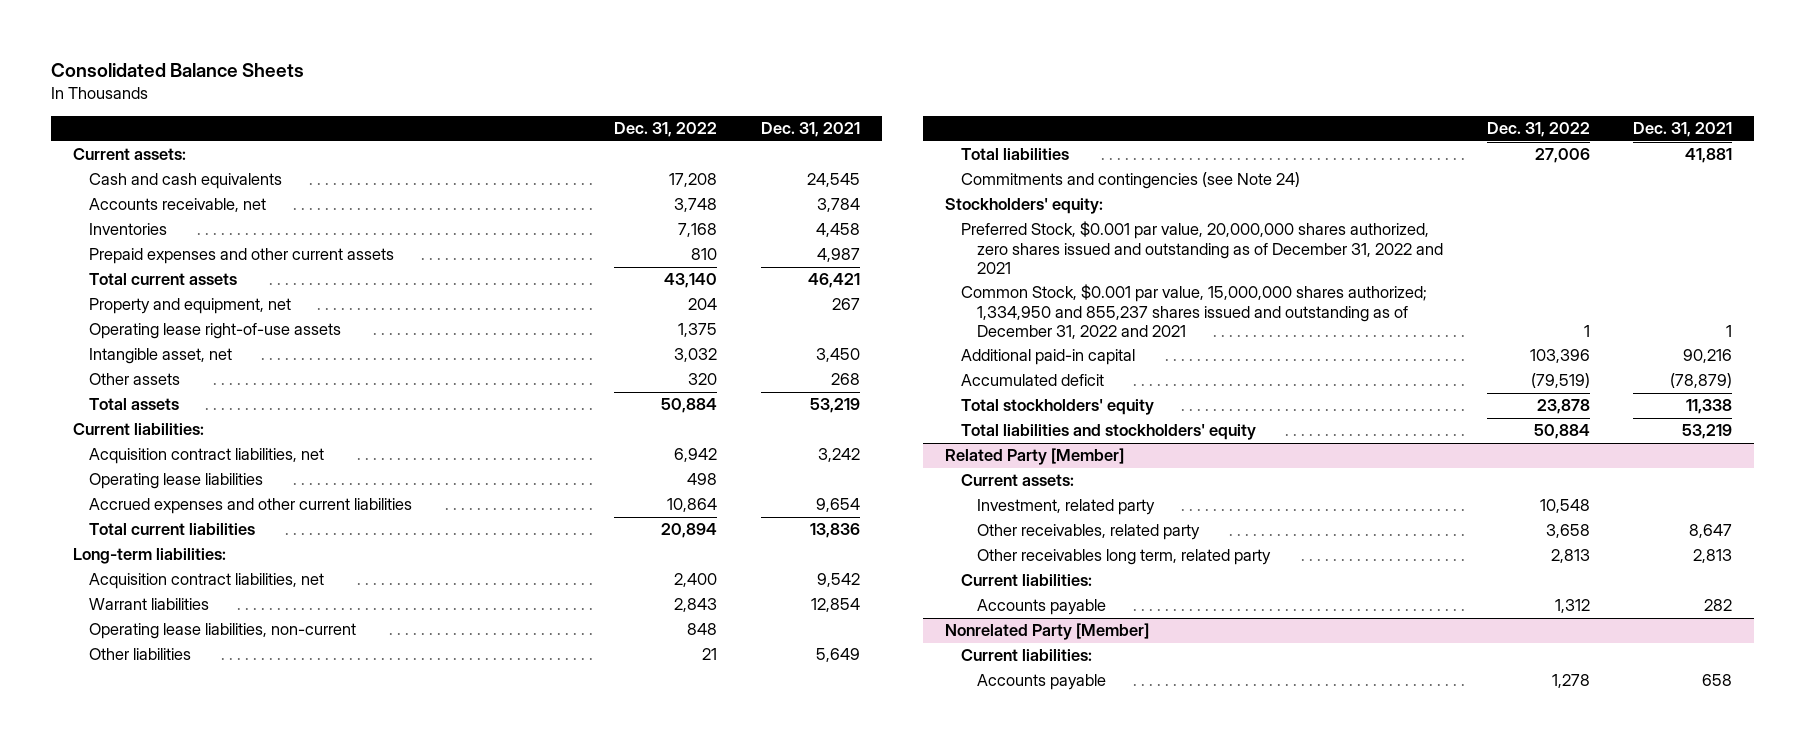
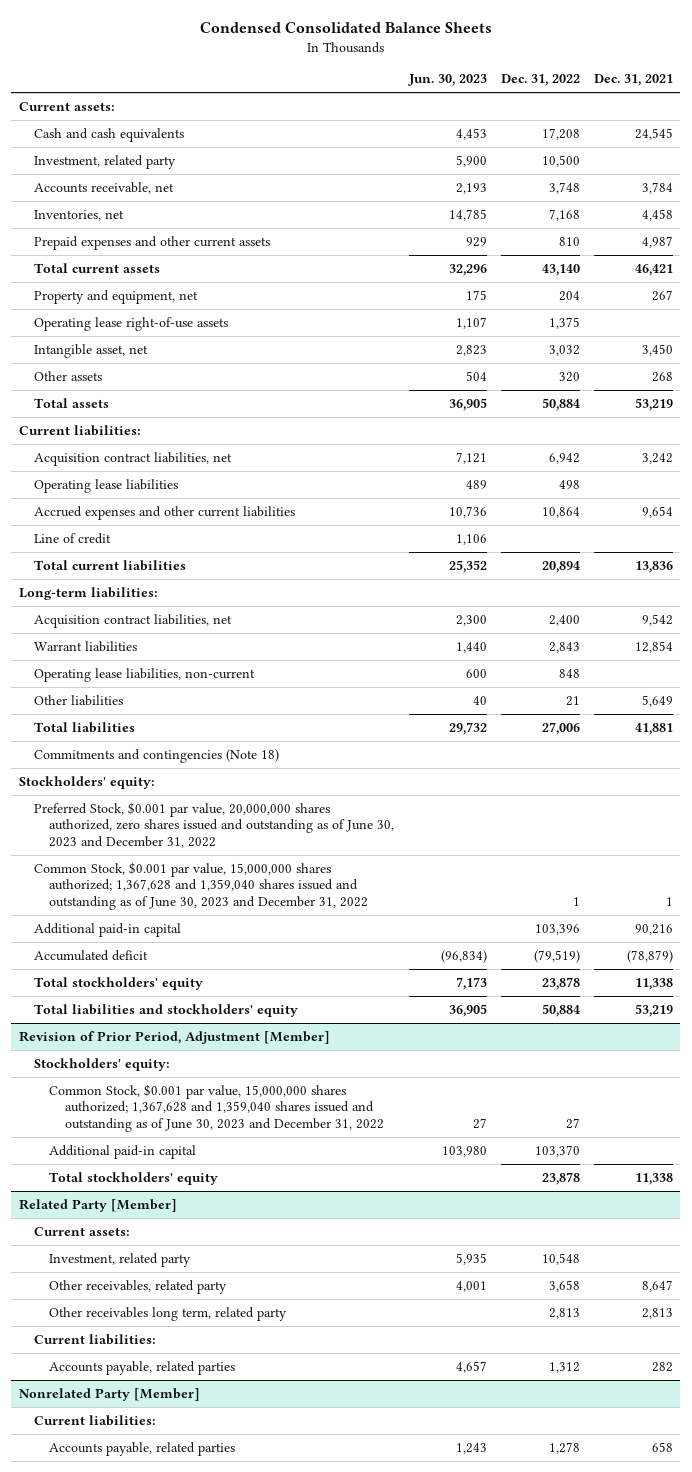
[51,62,305,77] Consolidated Balance Sheets -> [199,22,492,34] Condensed Consolidated Balance Sheets
none -> [407,74,487,87] Jun. 30, 2023
none -> [33,154,176,169] Investment, related party
[88,223,167,236] Inventories -> [33,209,124,221] Inventories, net
none -> [33,532,111,544] Line of credit
[961,172,1301,190] Commitments and contingencies (see Note 24) -> [33,748,279,763] Commitments and contingencies (Note 18)
[961,221,1444,275] Preferred Stock, $0.001 par value, 20,000,000 shares authorized, zero shares issued and outstanding as of December 31, 2022 and 2021 -> [33,801,395,848] Preferred Stock, $0.001 par value, 20,000,000 shares authorized, zero shares issued and outstanding as of June 30, 2023 and December 31, 2022
[961,284,1428,340] Common Stock, $0.001 par value, 15,000,000 shares authorized; 1,334,950 and 855,237 shares issued and outstanding as of December 31, 2022 and 2021 -> [33,861,369,910] Common Stock, $0.001 par value, 15,000,000 shares authorized; 1,367,628 and 1,359,040 shares issued and outstanding as of June 30, 2023 and December 31, 2022
none -> [18,1030,330,1044] Revision of Prior Period, Adjustment [Member]
none -> [33,1057,170,1071] Stockholders' equity:
none -> [49,1083,384,1132] Common Stock, $0.001 par value, 15,000,000 shares authorized; 1,367,628 and 1,359,040 shares issued and outstanding as of June 30, 2023 and December 31, 2022
none -> [49,1144,197,1159] Additional paid-in capital
none -> [49,1171,219,1185] Total stockholders' equity
[977,599,1107,616] Accounts payable -> [49,1360,236,1375] Accounts payable, related parties
[977,674,1107,691] Accounts payable -> [49,1441,236,1456] Accounts payable, related parties

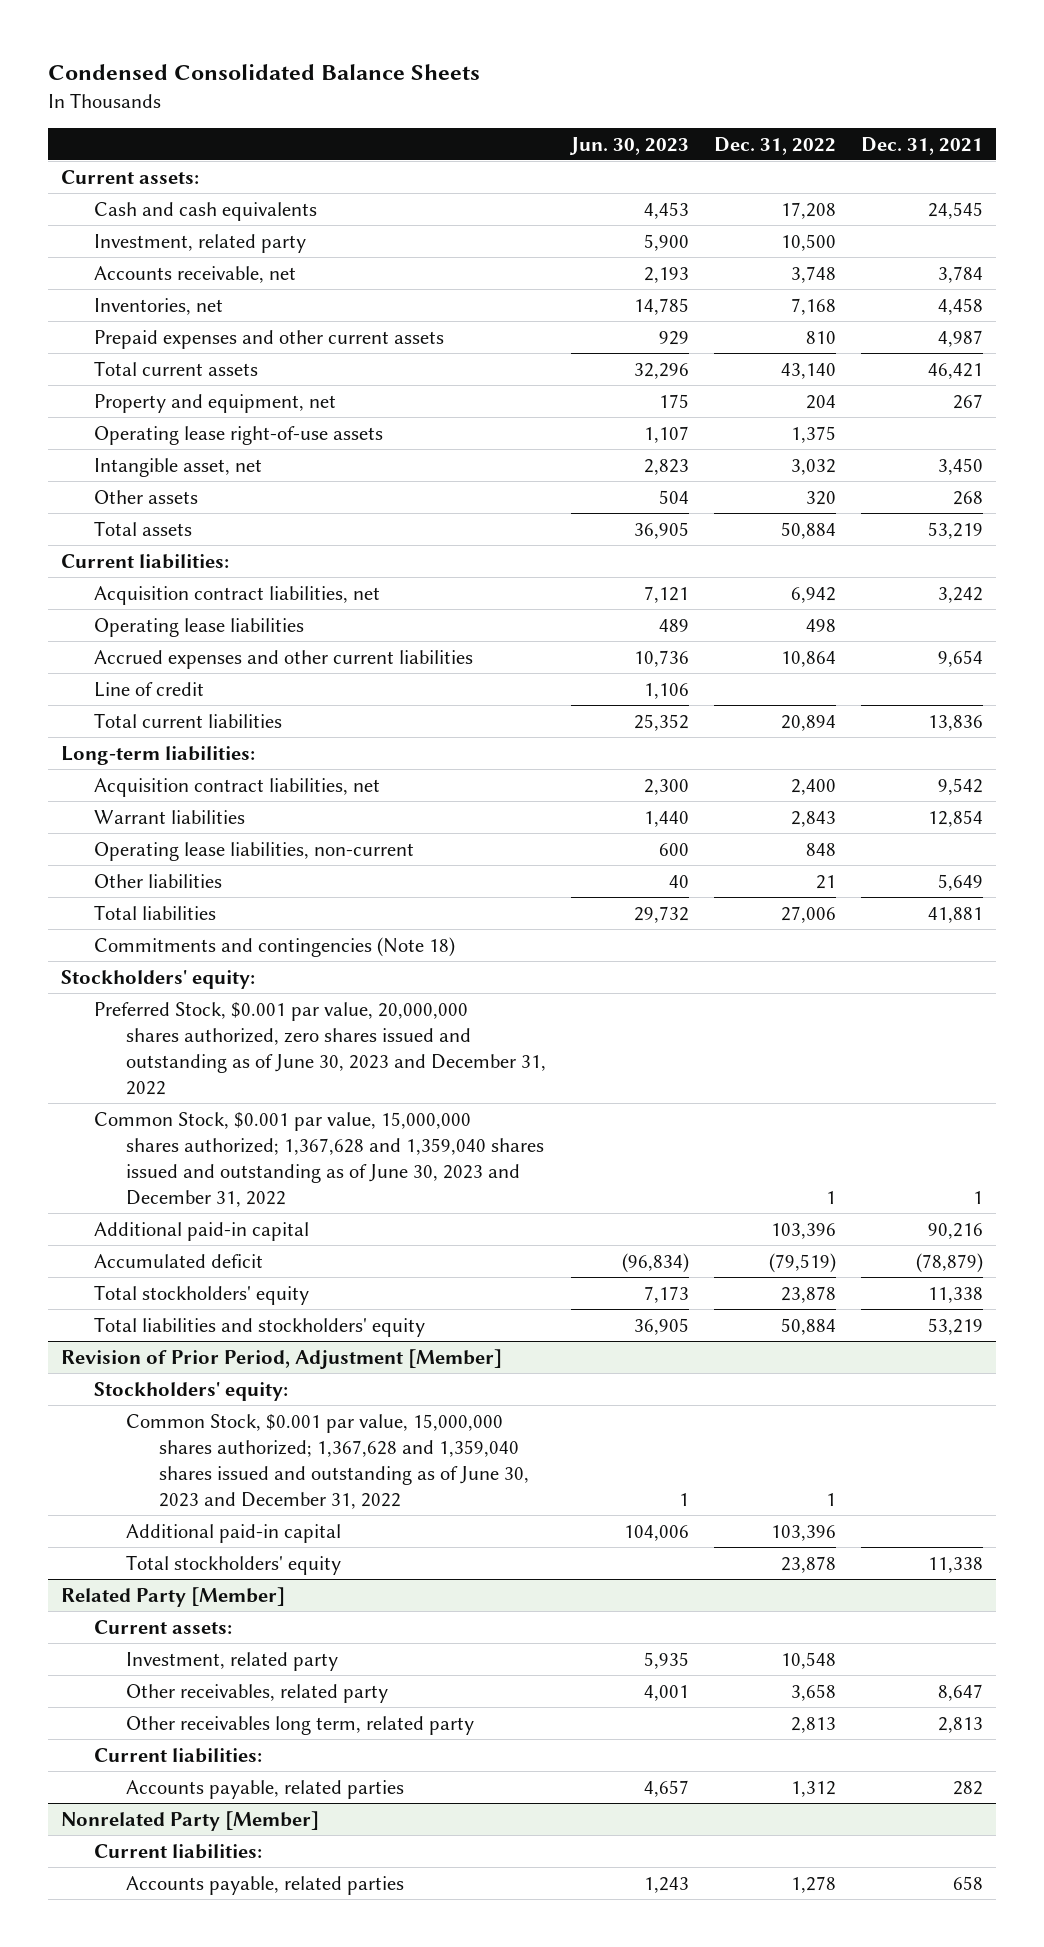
[472,1117,487,1129] 27 -> [679,1492,690,1506] 1
[565,1117,580,1129] 27 -> [826,1492,837,1506] 1
[441,1145,487,1157] 103,980 -> [624,1524,690,1541] 104,006
[534,1144,580,1157] 103,370 -> [771,1524,837,1541] 103,396

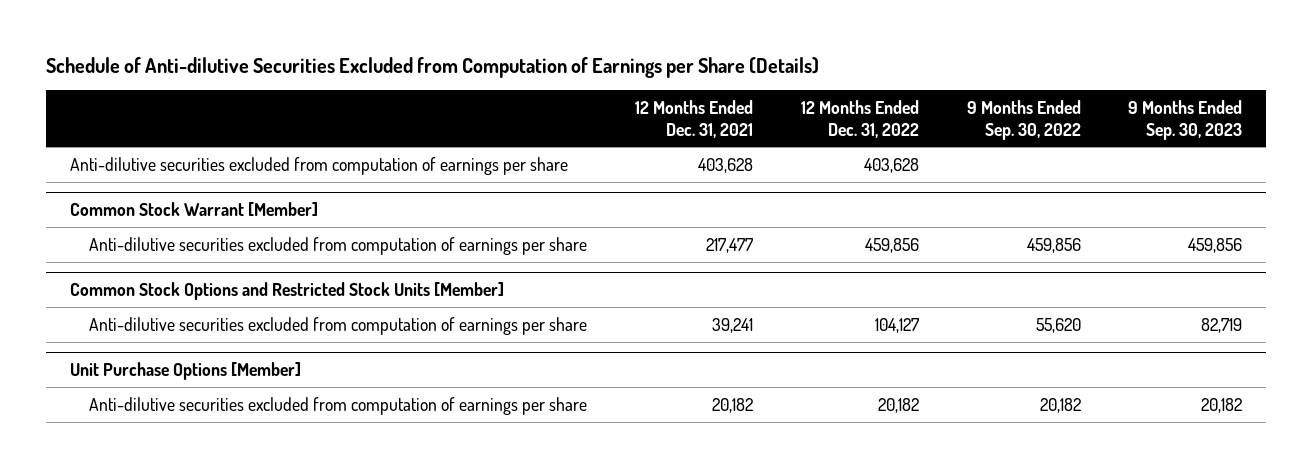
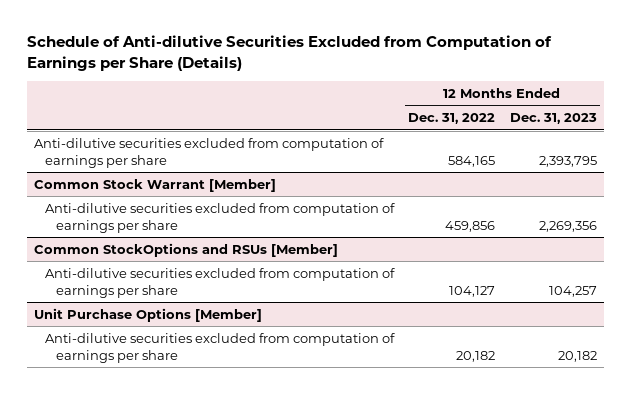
[634,100,753,138] 12 Months Ended Dec. 31, 2021 -> none
[966,100,1081,140] 9 Months Ended Sep. 30, 2022 -> none
[1128,100,1243,140] 9 Months Ended Sep. 30, 2023 -> none
none -> [509,112,597,124] Dec. 31, 2023
[863,157,919,173] 403,628 -> [448,155,496,167] 584,165
[70,282,505,301] Common Stock Options and Restricted Stock Units [Member] -> [34,242,339,257] Common StockOptions and RSUs [Member]

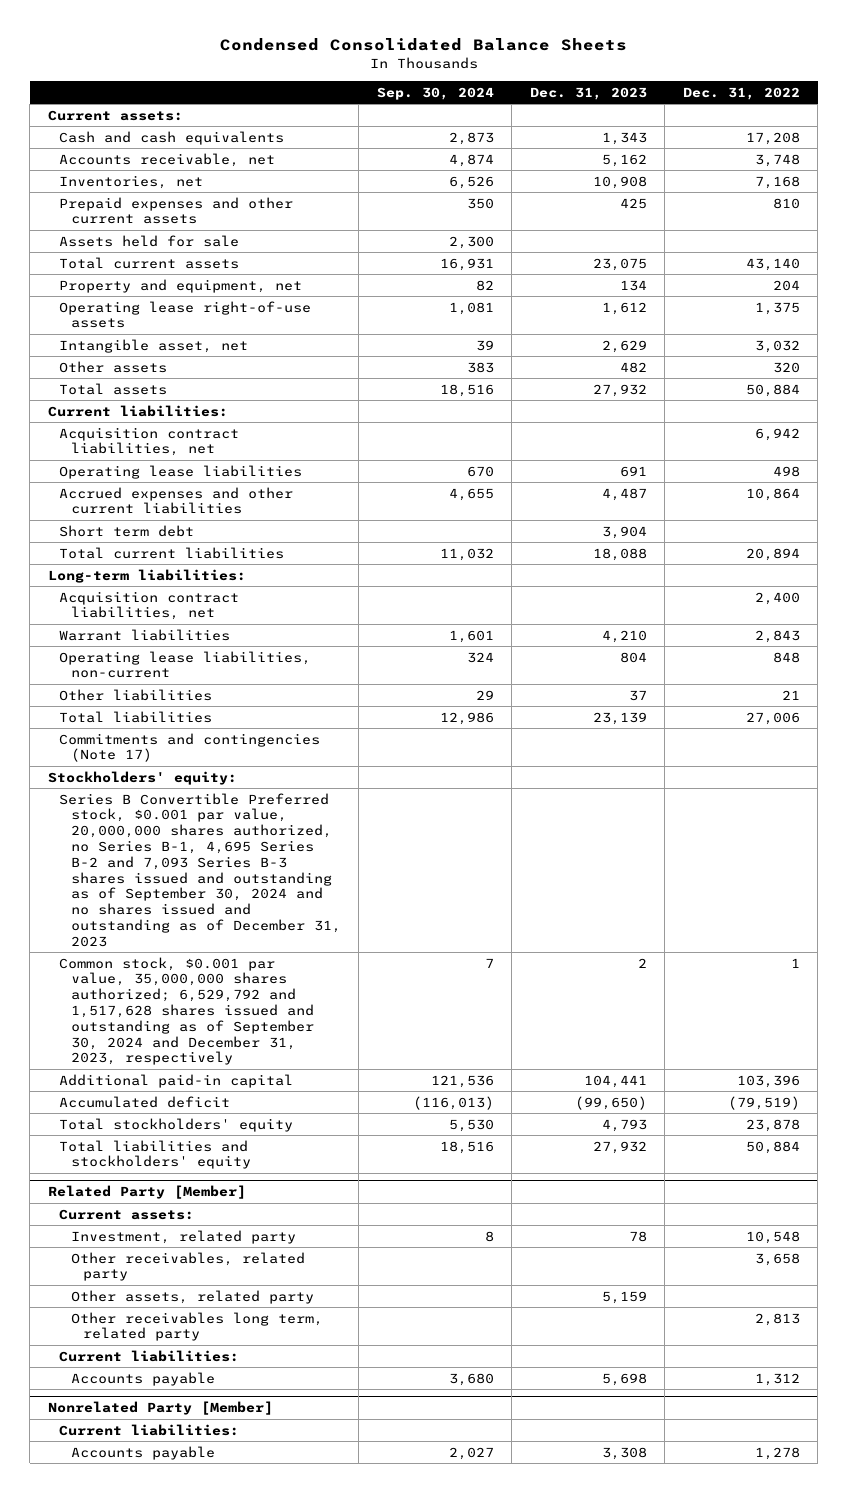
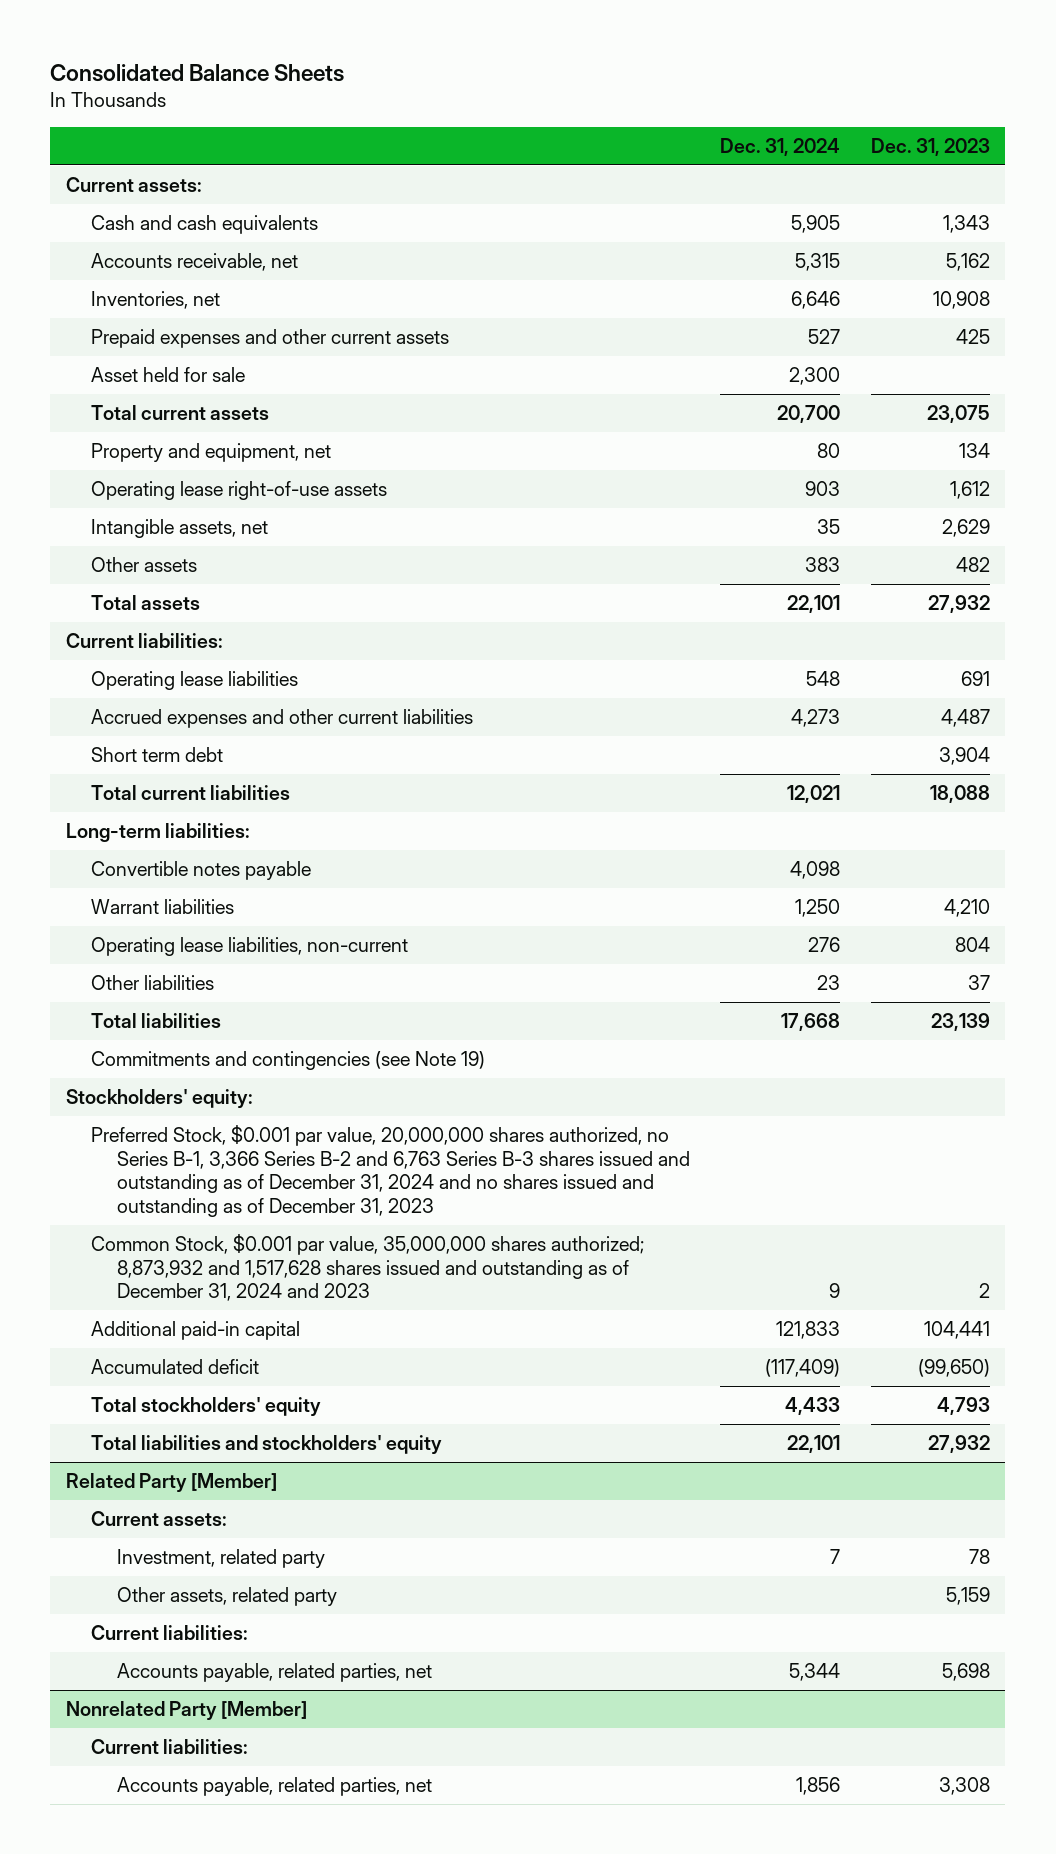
[219,38,627,52] Condensed Consolidated Balance Sheets -> [50,63,345,82] Consolidated Balance Sheets
[376,86,494,100] Sep. 30, 2024 -> none
[682,86,800,100] Dec. 31, 2022 -> none
none -> [720,137,841,156] Dec. 31, 2024
[59,234,240,247] Assets held for sale -> [91,367,246,383] Asset held for sale
[59,338,249,353] Intangible asset, net -> [91,519,269,539] Intangible assets, net
[59,426,240,457] Acquisition contract liabilities, net -> none
[59,590,240,621] Acquisition contract liabilities, net -> none
none -> [91,861,312,881] Convertible notes payable
[59,732,321,763] Commitments and contingencies (Note 17) -> [91,1051,486,1071] Commitments and contingencies (see Note 19)
[59,792,341,947] Series B Convertible Preferred stock, $0.001 par value, 20,000,000 shares authorized, no Series B-1, 4,695 Series B-2 and 7,093 Series B-3 shares issued and outstanding as of September 30, 2024 and no shares issued and outstanding as of December 31, 2023 -> [91,1125,690,1218] Preferred Stock, $0.001 par value, 20,000,000 shares authorized, no Series B-1, 3,366 Series B-2 and 6,763 Series B-3 shares issued and outstanding as of December 31, 2024 and no shares issued and outstanding as of December 31, 2023
[59,956,314,1066] Common stock, $0.001 par value, 35,000,000 shares authorized; 6,529,792 and 1,517,628 shares issued and outstanding as of September 30, 2024 and December 31, 2023, respectively -> [91,1234,645,1302] Common Stock, $0.001 par value, 35,000,000 shares authorized; 8,873,932 and 1,517,628 shares issued and outstanding as of December 31, 2024 and 2023
[70,1251,305,1282] Other receivables, related party -> none
[70,1311,323,1342] Other receivables long term, related party -> none
[70,1371,215,1386] Accounts payable -> [116,1663,432,1683] Accounts payable, related parties, net
[70,1445,215,1460] Accounts payable -> [116,1777,432,1797] Accounts payable, related parties, net

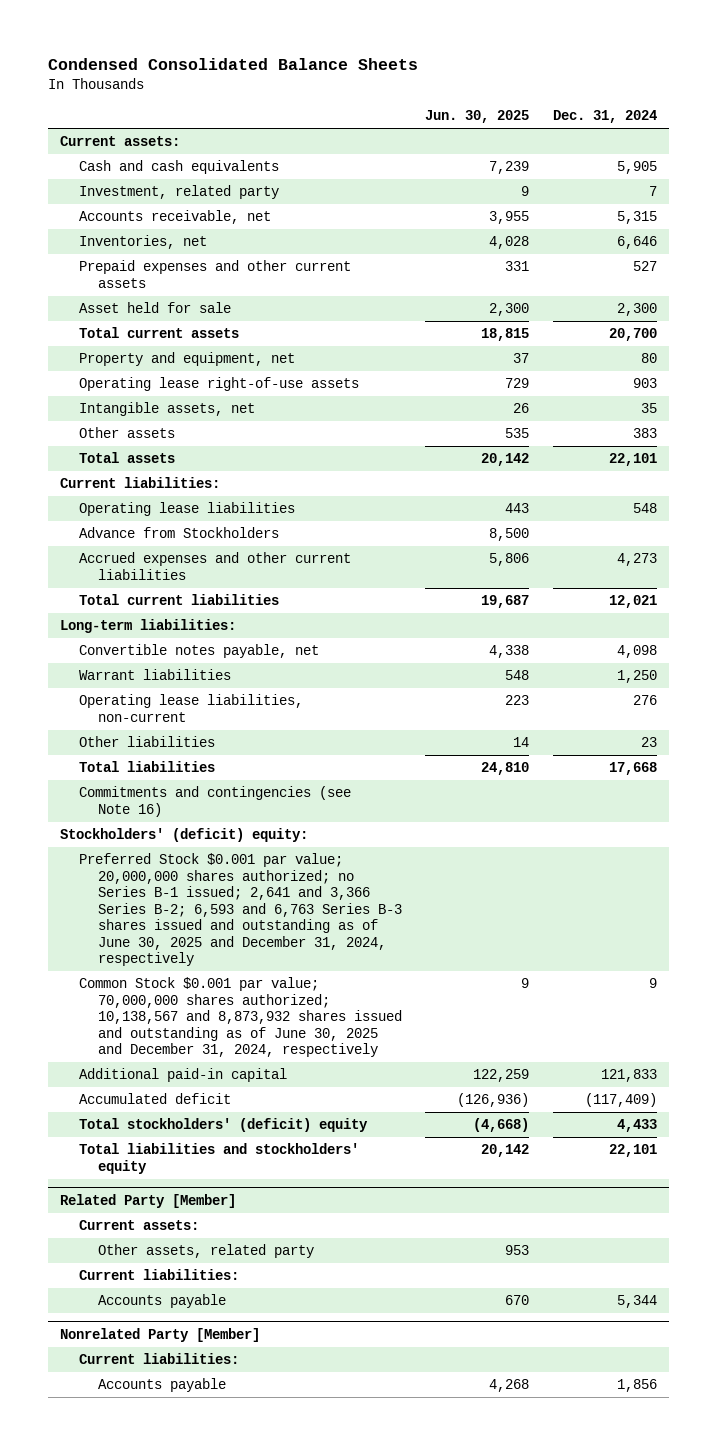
[50,63,345,82] Consolidated Balance Sheets -> [47,57,418,70] Condensed Consolidated Balance Sheets
[870,137,990,156] Dec. 31, 2023 -> none
none -> [425,110,530,124] Jun. 30, 2025
none -> [78,185,279,200] Investment, related party
none -> [78,527,279,539] Advance from Stockholders
[91,747,224,763] Short term debt -> none
[91,861,312,881] Convertible notes payable -> [78,644,319,659] Convertible notes payable, net
[91,1051,486,1071] Commitments and contingencies (see Note 19) -> [78,786,351,817] Commitments and contingencies (see Note 16)
[65,1089,253,1109] Stockholders' equity: -> [59,828,308,843] Stockholders' (deficit) equity:
[91,1125,690,1218] Preferred Stock, $0.001 par value, 20,000,000 shares authorized, no Series B-1, 3,366 Series B-2 and 6,763 Series B-3 shares issued and outstanding as of December 31, 2024 and no shares issued and outstanding as of December 31, 2023 -> [78,853,402,966] Preferred Stock $0.001 par value; 20,000,000 shares authorized; no Series B-1 issued; 2,641 and 3,366 Series B-2; 6,593 and 6,763 Series B-3 shares issued and outstanding as of June 30, 2025 and December 31, 2024, respectively
[91,1234,645,1302] Common Stock, $0.001 par value, 35,000,000 shares authorized; 8,873,932 and 1,517,628 shares issued and outstanding as of December 31, 2024 and 2023 -> [78,977,402,1058] Common Stock $0.001 par value; 70,000,000 shares authorized; 10,138,567 and 8,873,932 shares issued and outstanding as of June 30, 2025 and December 31, 2024, respectively
[91,1397,322,1417] Total stockholders' equity -> [78,1118,368,1133] Total stockholders' (deficit) equity
[116,1549,325,1569] Investment, related party -> none
[116,1663,432,1683] Accounts payable, related parties, net -> [97,1294,226,1309] Accounts payable
[116,1777,432,1797] Accounts payable, related parties, net -> [97,1378,226,1393] Accounts payable

